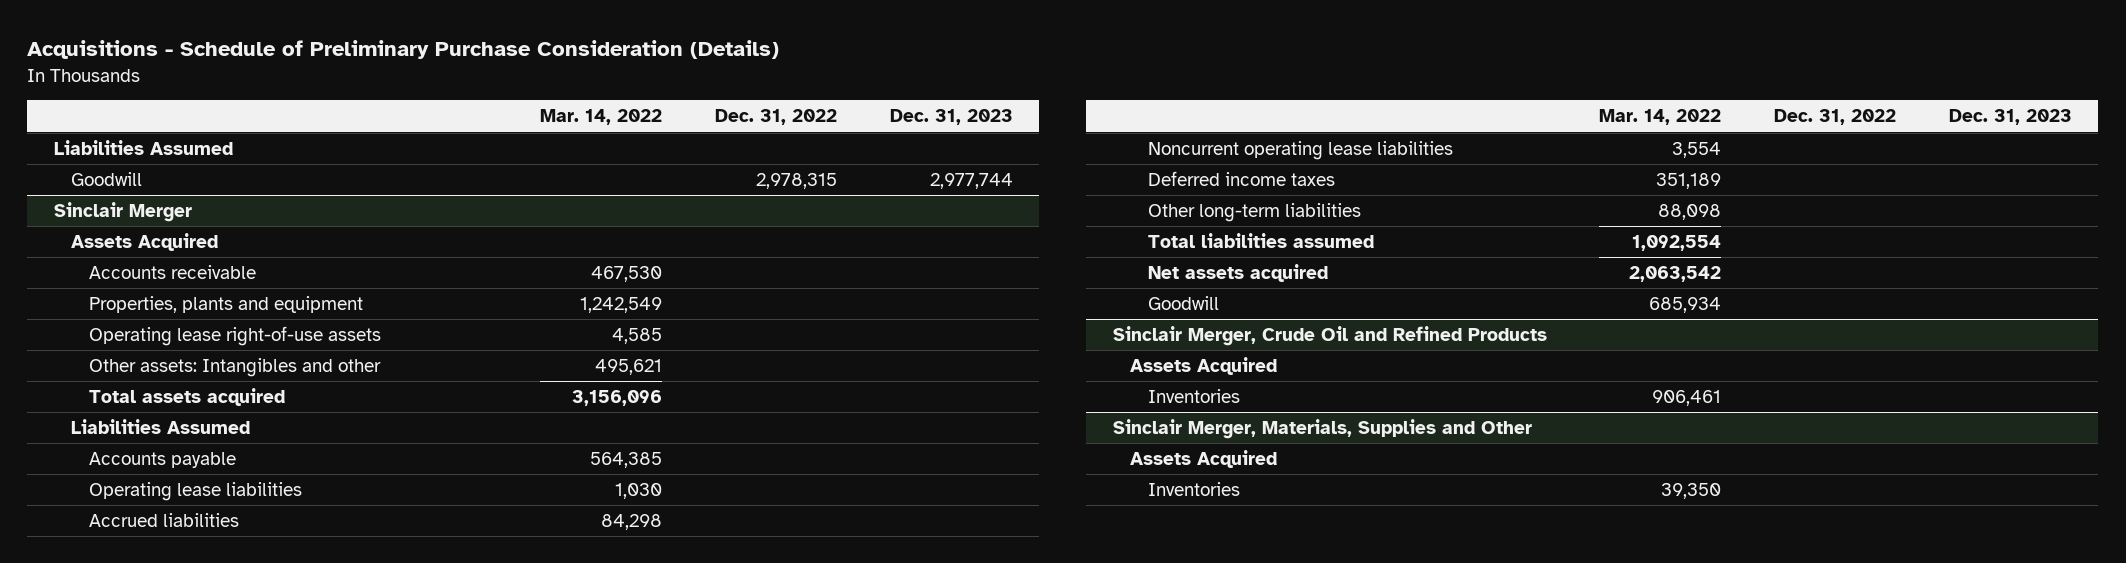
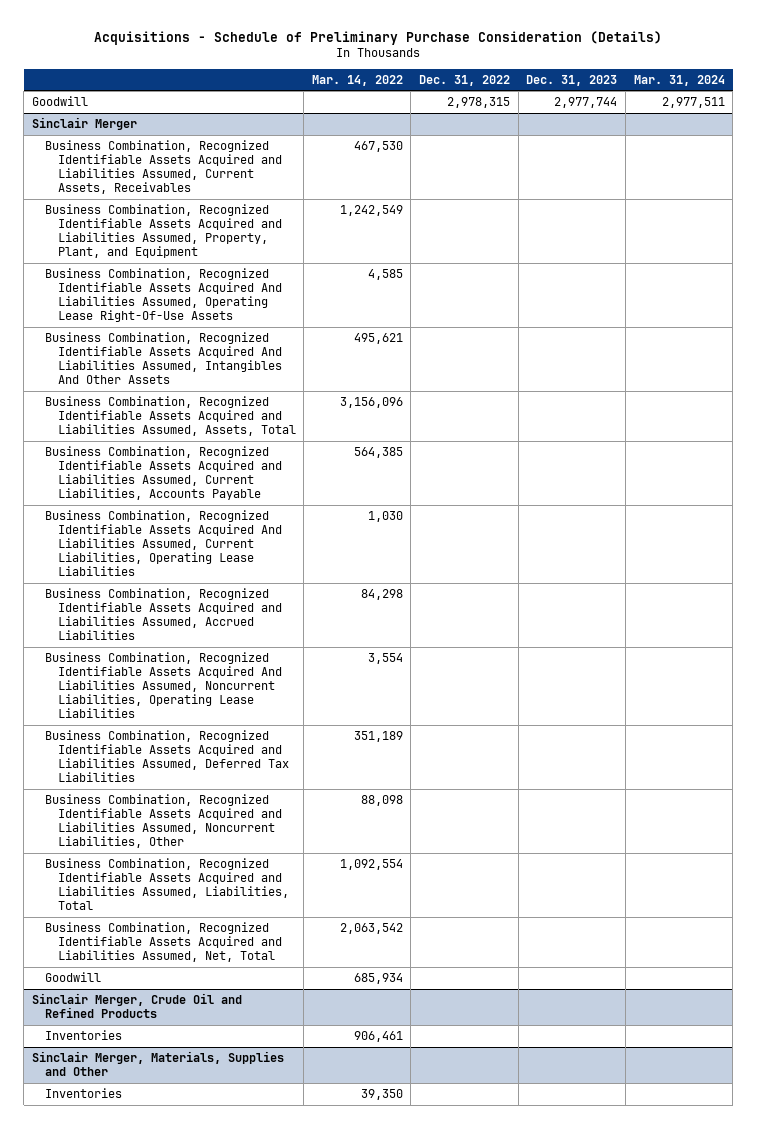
none -> [633,74,725,86] Mar. 31, 2024
[53,139,233,155] Liabilities Assumed -> none
[71,232,219,251] Assets Acquired -> none
[71,418,251,434] Liabilities Assumed -> none
[88,264,256,279] Accounts receivable -> [44,139,282,195] Business Combination, Recognized Identifiable Assets Acquired and Liabilities Assumed, Current Assets, Receivables
[88,295,363,313] Properties, plants and equipment -> [44,203,282,259] Business Combination, Recognized Identifiable Assets Acquired and Liabilities Assumed, Property, Plant, and Equipment
[88,325,381,346] Operating lease right-of-use assets -> [44,267,282,323] Business Combination, Recognized Identifiable Assets Acquired And Liabilities Assumed, Operating Lease Right-Of-Use Assets
[88,357,381,377] Other assets: Intangibles and other -> [44,331,282,385] Business Combination, Recognized Identifiable Assets Acquired And Liabilities Assumed, Intangibles And Other Assets
[88,387,285,406] Total assets acquired -> [44,395,296,437] Business Combination, Recognized Identifiable Assets Acquired and Liabilities Assumed, Assets, Total
[88,451,236,468] Accounts payable -> [44,445,282,501] Business Combination, Recognized Identifiable Assets Acquired and Liabilities Assumed, Current Liabilities, Accounts Payable
[88,481,302,501] Operating lease liabilities -> [44,509,282,577] Business Combination, Recognized Identifiable Assets Acquired And Liabilities Assumed, Current Liabilities, Operating Lease Liabilities
[88,512,239,527] Accrued liabilities -> [44,587,282,641] Business Combination, Recognized Identifiable Assets Acquired and Liabilities Assumed, Accrued Liabilities
[1147,140,1453,160] Noncurrent operating lease liabilities -> [44,651,282,719] Business Combination, Recognized Identifiable Assets Acquired And Liabilities Assumed, Noncurrent Liabilities, Operating Lease Liabilities
[1147,170,1335,186] Deferred income taxes -> [44,729,289,783] Business Combination, Recognized Identifiable Assets Acquired and Liabilities Assumed, Deferred Tax Liabilities
[1147,202,1361,222] Other long-term liabilities -> [44,793,282,849] Business Combination, Recognized Identifiable Assets Acquired and Liabilities Assumed, Noncurrent Liabilities, Other
[1147,232,1374,248] Total liabilities assumed -> [44,857,289,911] Business Combination, Recognized Identifiable Assets Acquired and Liabilities Assumed, Liabilities, Total
[1147,263,1328,282] Net assets acquired -> [44,921,282,963] Business Combination, Recognized Identifiable Assets Acquired and Liabilities Assumed, Net, Total
[1130,356,1278,375] Assets Acquired -> none
[1130,449,1278,468] Assets Acquired -> none

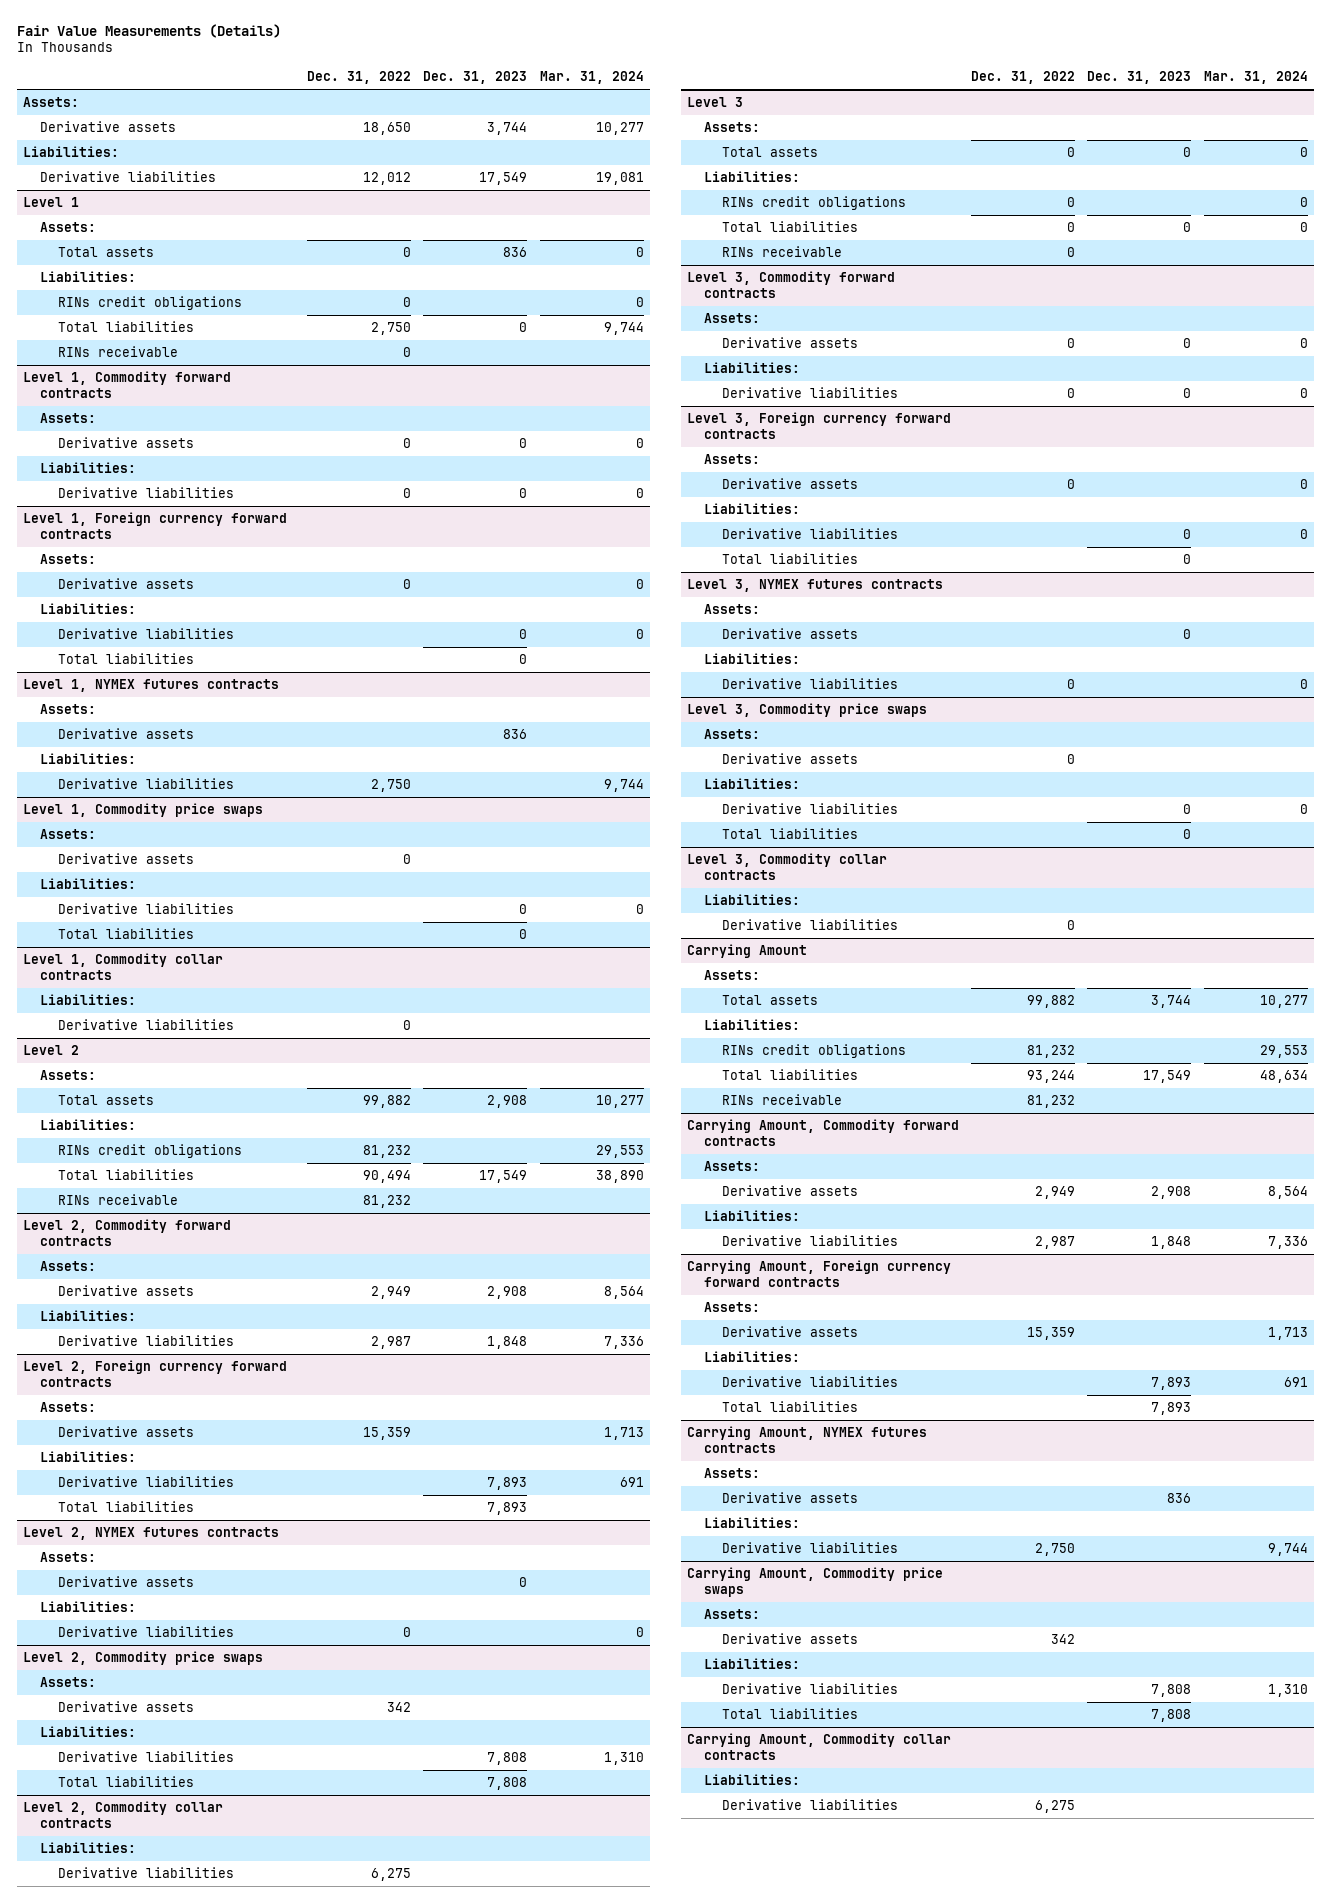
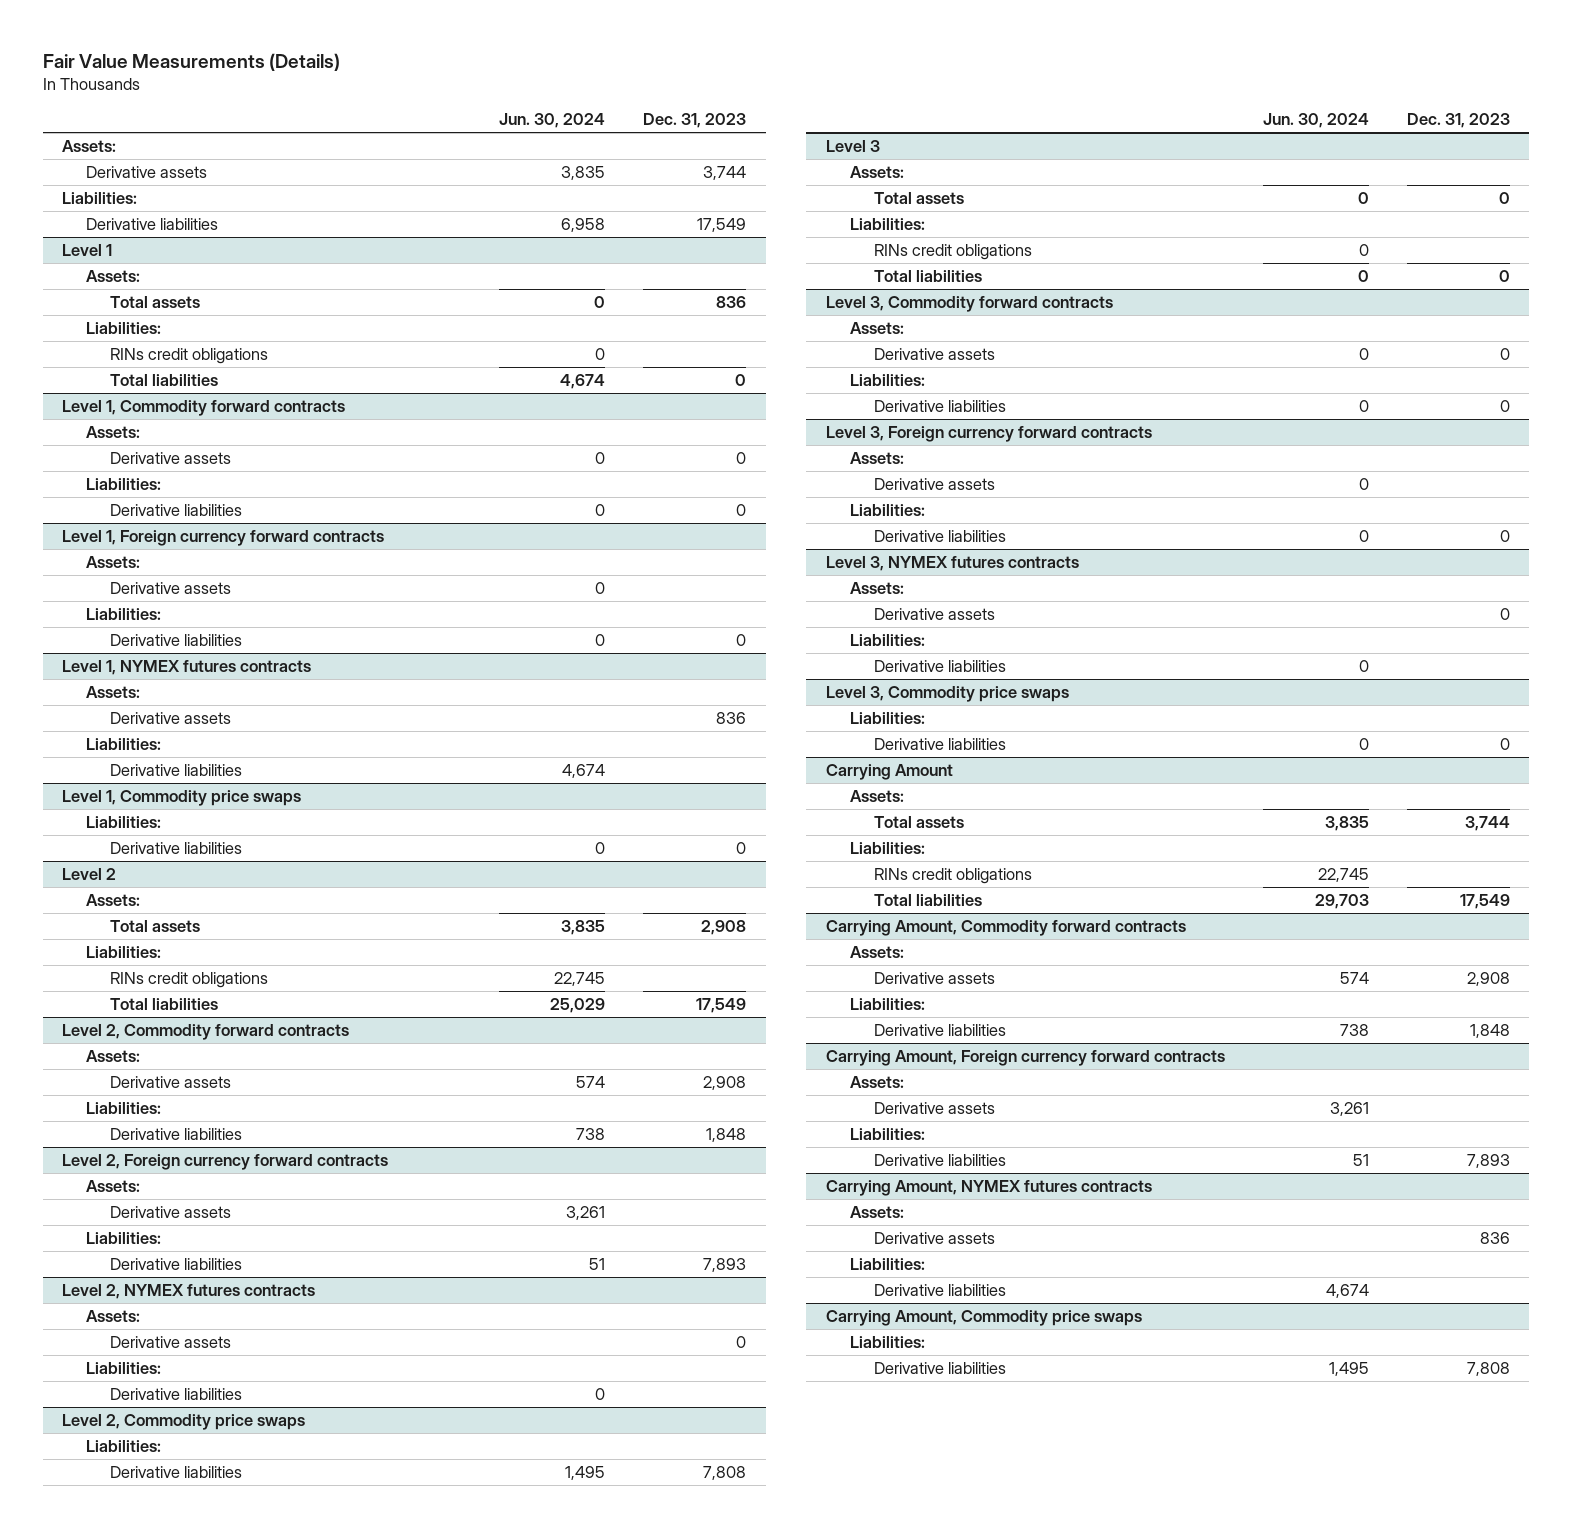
[307,71,412,85] Dec. 31, 2022 -> none
[539,71,644,85] Mar. 31, 2024 -> none
none -> [499,113,606,129] Jun. 30, 2024
[57,345,178,357] RINs receivable -> none
[57,652,194,664] Total liabilities -> none
[40,828,97,839] Assets: -> none
[57,852,194,864] Derivative assets -> none
[57,927,194,939] Total liabilities -> none
[22,952,223,980] Level 1, Commodity collar contracts -> none
[40,993,137,1005] Liabilities: -> none
[57,1018,234,1030] Derivative liabilities -> none
[57,1193,178,1205] RINs receivable -> none
[57,1500,194,1512] Total liabilities -> none
[40,1676,97,1687] Assets: -> none
[57,1700,194,1712] Derivative assets -> none
[57,1775,194,1787] Total liabilities -> none
[22,1800,223,1828] Level 2, Commodity collar contracts -> none
[40,1841,137,1853] Liabilities: -> none
[57,1866,234,1878] Derivative liabilities -> none
[721,245,842,257] RINs receivable -> none
[721,552,858,564] Total liabilities -> none
[704,728,761,739] Assets: -> none
[721,752,858,764] Derivative assets -> none
[721,827,858,839] Total liabilities -> none
[686,852,887,880] Level 3, Commodity collar contracts -> none
[704,893,801,905] Liabilities: -> none
[721,918,898,930] Derivative liabilities -> none
[721,1093,842,1105] RINs receivable -> none
[721,1400,858,1412] Total liabilities -> none
[704,1608,761,1619] Assets: -> none
[721,1632,858,1644] Derivative assets -> none
[721,1707,858,1719] Total liabilities -> none
[686,1732,951,1760] Carrying Amount, Commodity collar contracts -> none
[704,1773,801,1785] Liabilities: -> none
[721,1798,898,1810] Derivative liabilities -> none

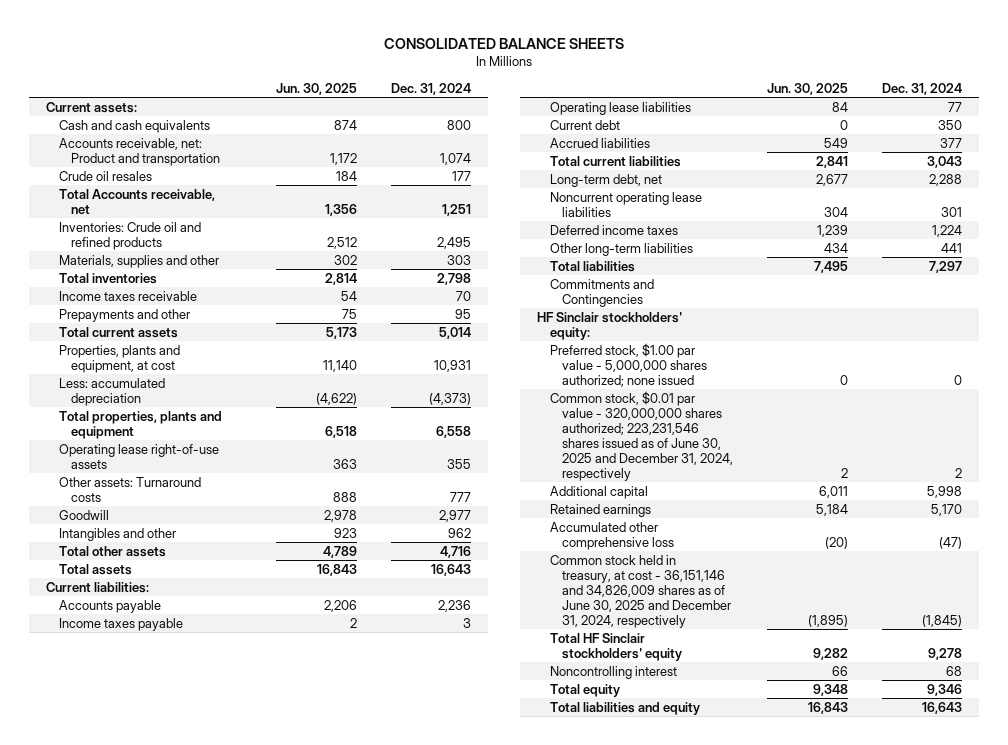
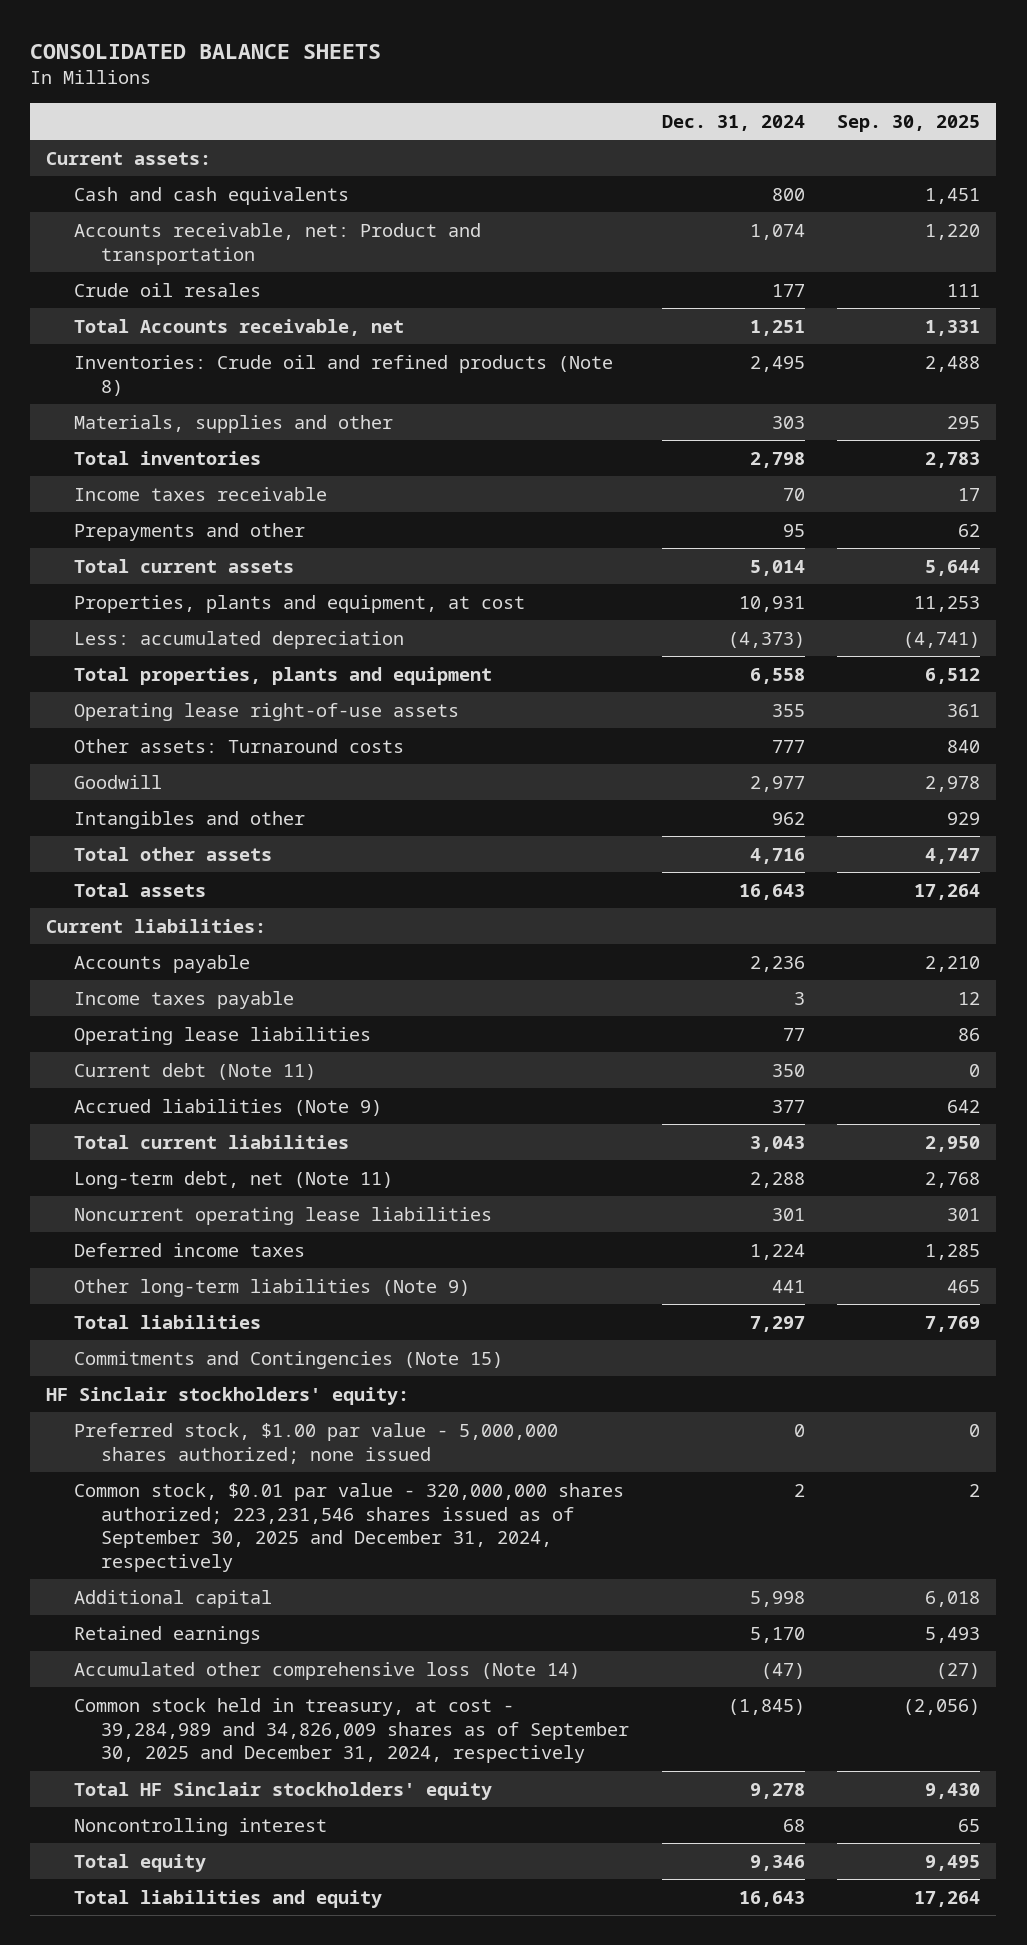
[276,82,358,95] Jun. 30, 2025 -> none
none -> [837,114,981,132] Sep. 30, 2025
[58,221,201,250] Inventories: Crude oil and refined products -> [73,354,613,396] Inventories: Crude oil and refined products (Note 8)
[549,119,620,130] Current debt -> [73,1062,316,1080] Current debt (Note 11)
[549,137,650,148] Accrued liabilities -> [73,1098,382,1116] Accrued liabilities (Note 9)
[549,173,662,187] Long-term debt, net -> [73,1170,393,1189] Long-term debt, net (Note 11)
[549,242,693,256] Other long-term liabilities -> [73,1278,470,1297] Other long-term liabilities (Note 9)
[549,278,654,307] Commitments and Contingencies -> [73,1350,503,1369] Commitments and Contingencies (Note 15)
[549,390,734,481] Common stock, $0.01 par value - 320,000,000 shares authorized; 223,231,546 shares issued as of June 30, 2025 and December 31, 2024, respectively -> [73,1482,624,1572] Common stock, $0.01 par value - 320,000,000 shares authorized; 223,231,546 shares issued as of September 30, 2025 and December 31, 2024, respectively
[549,521,675,550] Accumulated other comprehensive loss -> [73,1661,580,1680] Accumulated other comprehensive loss (Note 14)
[549,554,732,628] Common stock held in treasury, at cost - 36,151,146 and 34,826,009 shares as of June 30, 2025 and December 31, 2024, respectively -> [73,1697,630,1764] Common stock held in treasury, at cost - 39,284,989 and 34,826,009 shares as of September 30, 2025 and December 31, 2024, respectively

